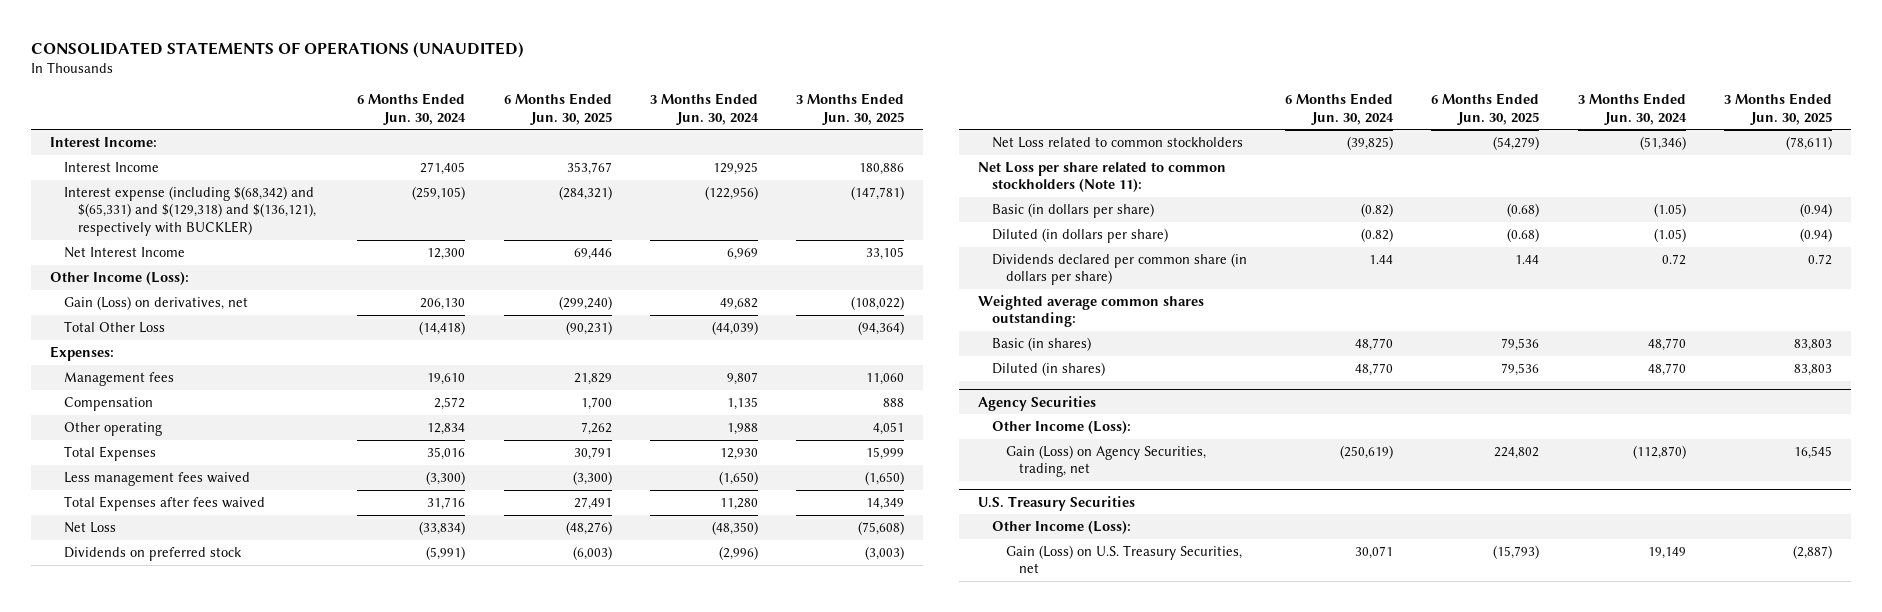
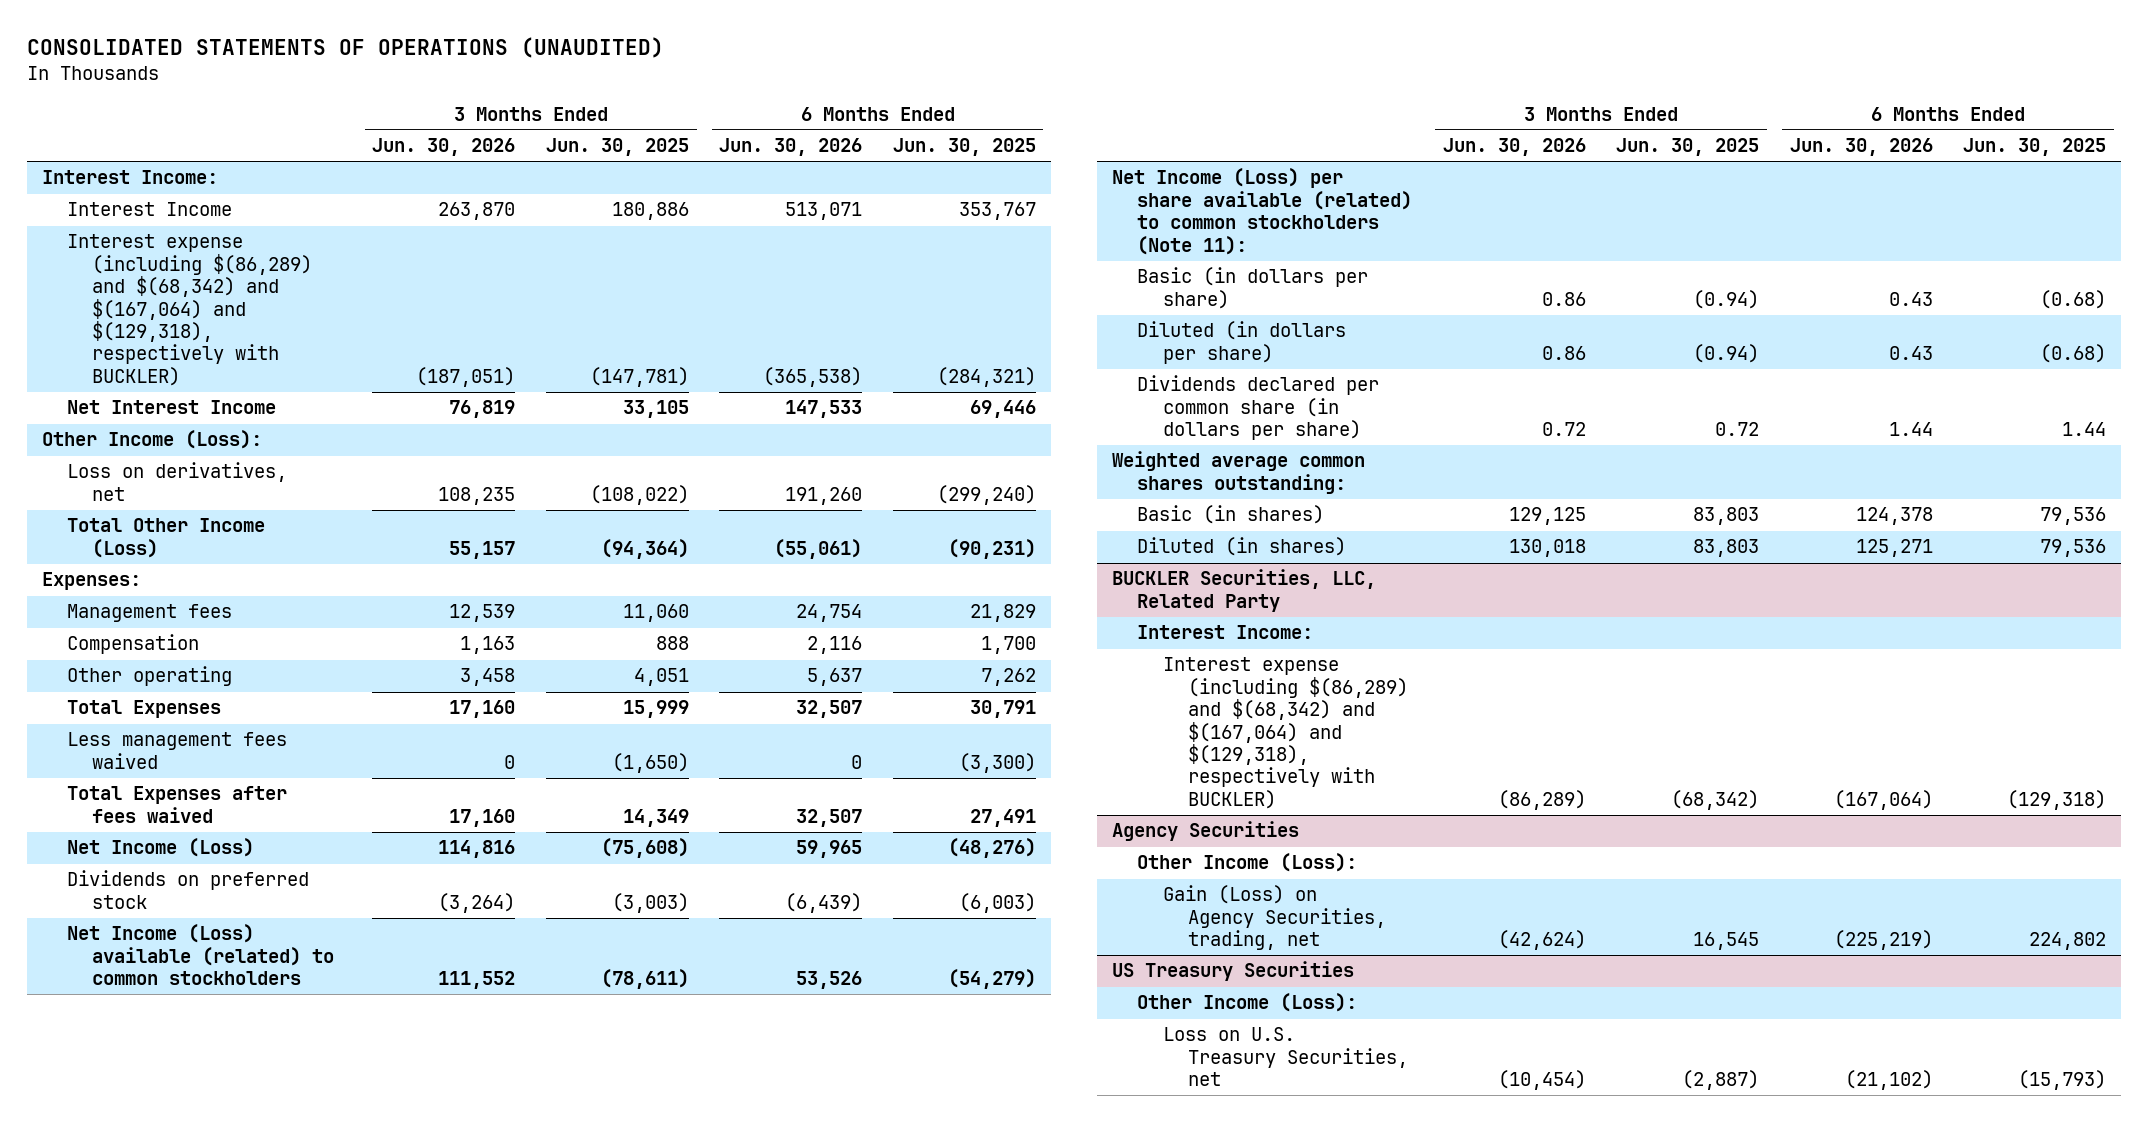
[357,93,467,125] 6 Months Ended Jun. 30, 2024 -> none
[649,93,759,125] 3 Months Ended Jun. 30, 2024 -> none
none -> [372,138,516,157] Jun. 30, 2026
none -> [719,138,863,157] Jun. 30, 2026
[64,185,316,236] Interest expense (including $(68,342) and $(65,331) and $(129,318) and $(136,121), respectively with BUCKLER) -> [67,234,313,386] Interest expense (including $(86,289) and $(68,342) and $(167,064) and $(129,318), respectively with BUCKLER)
[64,295,249,310] Gain (Loss) on derivatives, net -> [67,462,288,501] Loss on derivatives, net
[64,320,166,333] Total Other Loss -> [67,518,266,558] Total Other Income (Loss)
[64,521,117,533] Net Loss -> [67,838,255,858] Net Income (Loss)
[991,136,1243,148] Net Loss related to common stockholders -> [67,924,335,986] Net Income (Loss) available (related) to common stockholders
[978,161,1227,193] Net Loss per share related to common stockholders (Note 11): -> [1112,168,1413,255] Net Income (Loss) per share available (related) to common stockholders (Note 11):
none -> [1112,569,1377,612] BUCKLER Securities, LLC, Related Party
none -> [1137,625,1314,640] Interest Income:
none -> [1162,657,1408,809] Interest expense (including $(86,289) and $(68,342) and $(167,064) and $(129,318), respectively with BUCKLER)
[978,495,1136,511] U.S. Treasury Securities -> [1112,961,1355,982] US Treasury Securities
[1005,544,1242,574] Gain (Loss) on U.S. Treasury Securities, net -> [1162,1027,1408,1087] Loss on U.S. Treasury Securities, net

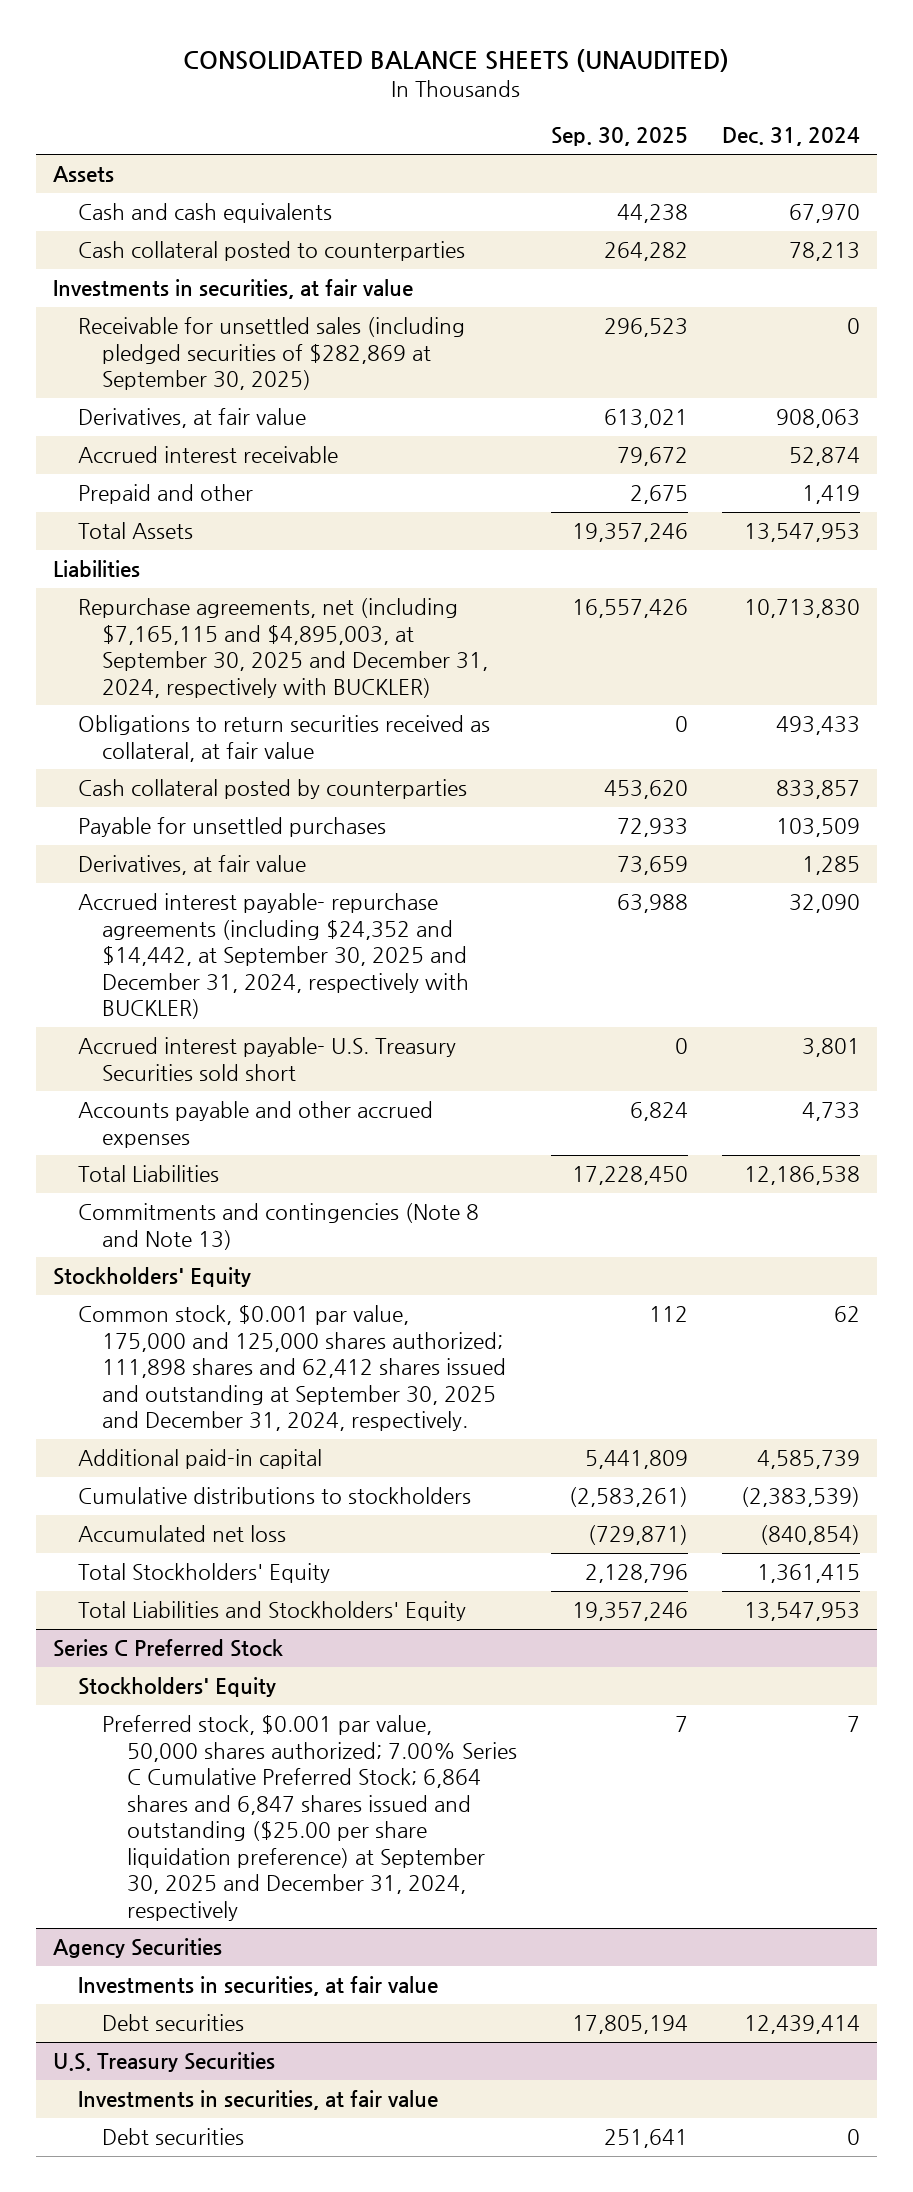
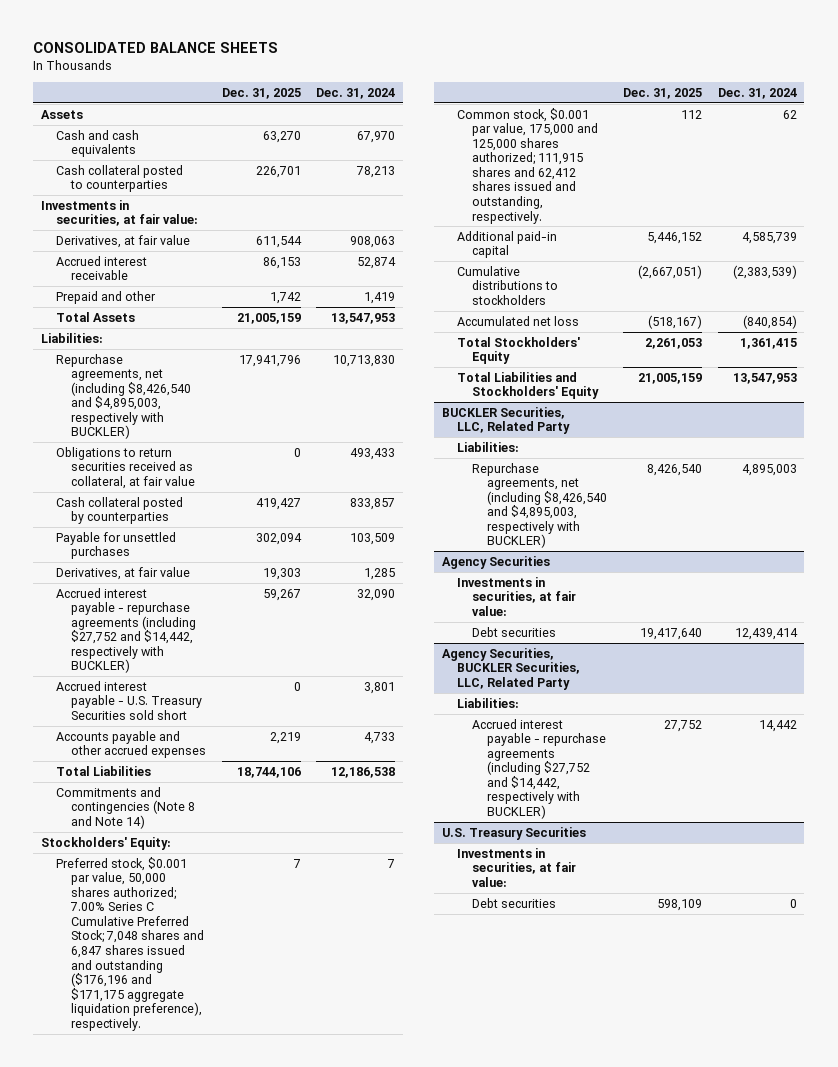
[183,48,730,72] CONSOLIDATED BALANCE SHEETS (UNAUDITED) -> [33,41,279,53] CONSOLIDATED BALANCE SHEETS
[551,127,689,147] Sep. 30, 2025 -> none
none -> [221,87,301,99] Dec. 31, 2025
[77,317,465,391] Receivable for unsettled sales (including pledged securities of $282,869 at September 30, 2025) -> none
[52,279,413,300] Investments in securities, at fair value -> [41,199,198,227] Investments in securities, at fair value:
[52,560,140,578] Liabilities -> [41,332,104,343] Liabilities:
[77,598,489,698] Repurchase agreements, net (including $7,165,115 and $4,895,003, at September 30, 2025 and December 31, 2024, respectively with BUCKLER) -> [55,353,191,440] Repurchase agreements, net (including $8,426,540 and $4,895,003, respectively with BUCKLER)
[77,893,470,1020] Accrued interest payable- repurchase agreements (including $24,352 and $14,442, at September 30, 2025 and December 31, 2024, respectively with BUCKLER) -> [55,587,196,674] Accrued interest payable - repurchase agreements (including $27,752 and $14,442, respectively with BUCKLER)
[77,1037,456,1081] Accrued interest payable- U.S. Treasury Securities sold short -> [55,680,202,720] Accrued interest payable - U.S. Treasury Securities sold short
[77,1203,479,1250] Commitments and contingencies (Note 8 and Note 13) -> [55,786,195,829] Commitments and contingencies (Note 8 and Note 14)
[52,1267,251,1288] Stockholders' Equity -> [41,836,172,850] Stockholders' Equity:
none -> [55,856,204,1031] Preferred stock, $0.001 par value, 50,000 shares authorized; 7.00% Series C Cumulative Preferred Stock; 7,048 shares and 6,847 shares issued and outstanding ($176,196 and $171,175 aggregate liquidation preference), respectively.
[77,1305,507,1432] Common stock, $0.001 par value, 175,000 and 125,000 shares authorized; 111,898 shares and 62,412 shares issued and outstanding at September 30, 2025 and December 31, 2024, respectively. -> [457,107,599,224] Common stock, $0.001 par value, 175,000 and 125,000 shares authorized; 111,915 shares and 62,412 shares issued and outstanding, respectively.
[52,1639,283,1658] Series C Preferred Stock -> none
[77,1677,276,1698] Stockholders' Equity -> none
[102,1715,518,1921] Preferred stock, $0.001 par value, 50,000 shares authorized; 7.00% Series C Cumulative Preferred Stock; 6,864 shares and 6,847 shares issued and outstanding ($25.00 per share liquidation preference) at September 30, 2025 and December 31, 2024, respectively -> none
none -> [442,406,571,435] BUCKLER Securities, LLC, Related Party
none -> [457,441,520,452] Liabilities:
none -> [472,462,607,549] Repurchase agreements, net (including $8,426,540 and $4,895,003, respectively with BUCKLER)
[77,1976,438,1997] Investments in securities, at fair value -> [457,576,577,616] Investments in securities, at fair value:
none -> [442,647,581,690] Agency Securities, BUCKLER Securities, LLC, Related Party
none -> [457,697,520,708] Liabilities:
none -> [472,718,606,819] Accrued interest payable - repurchase agreements (including $27,752 and $14,442, respectively with BUCKLER)
[77,2090,438,2111] Investments in securities, at fair value -> [457,847,577,887] Investments in securities, at fair value:

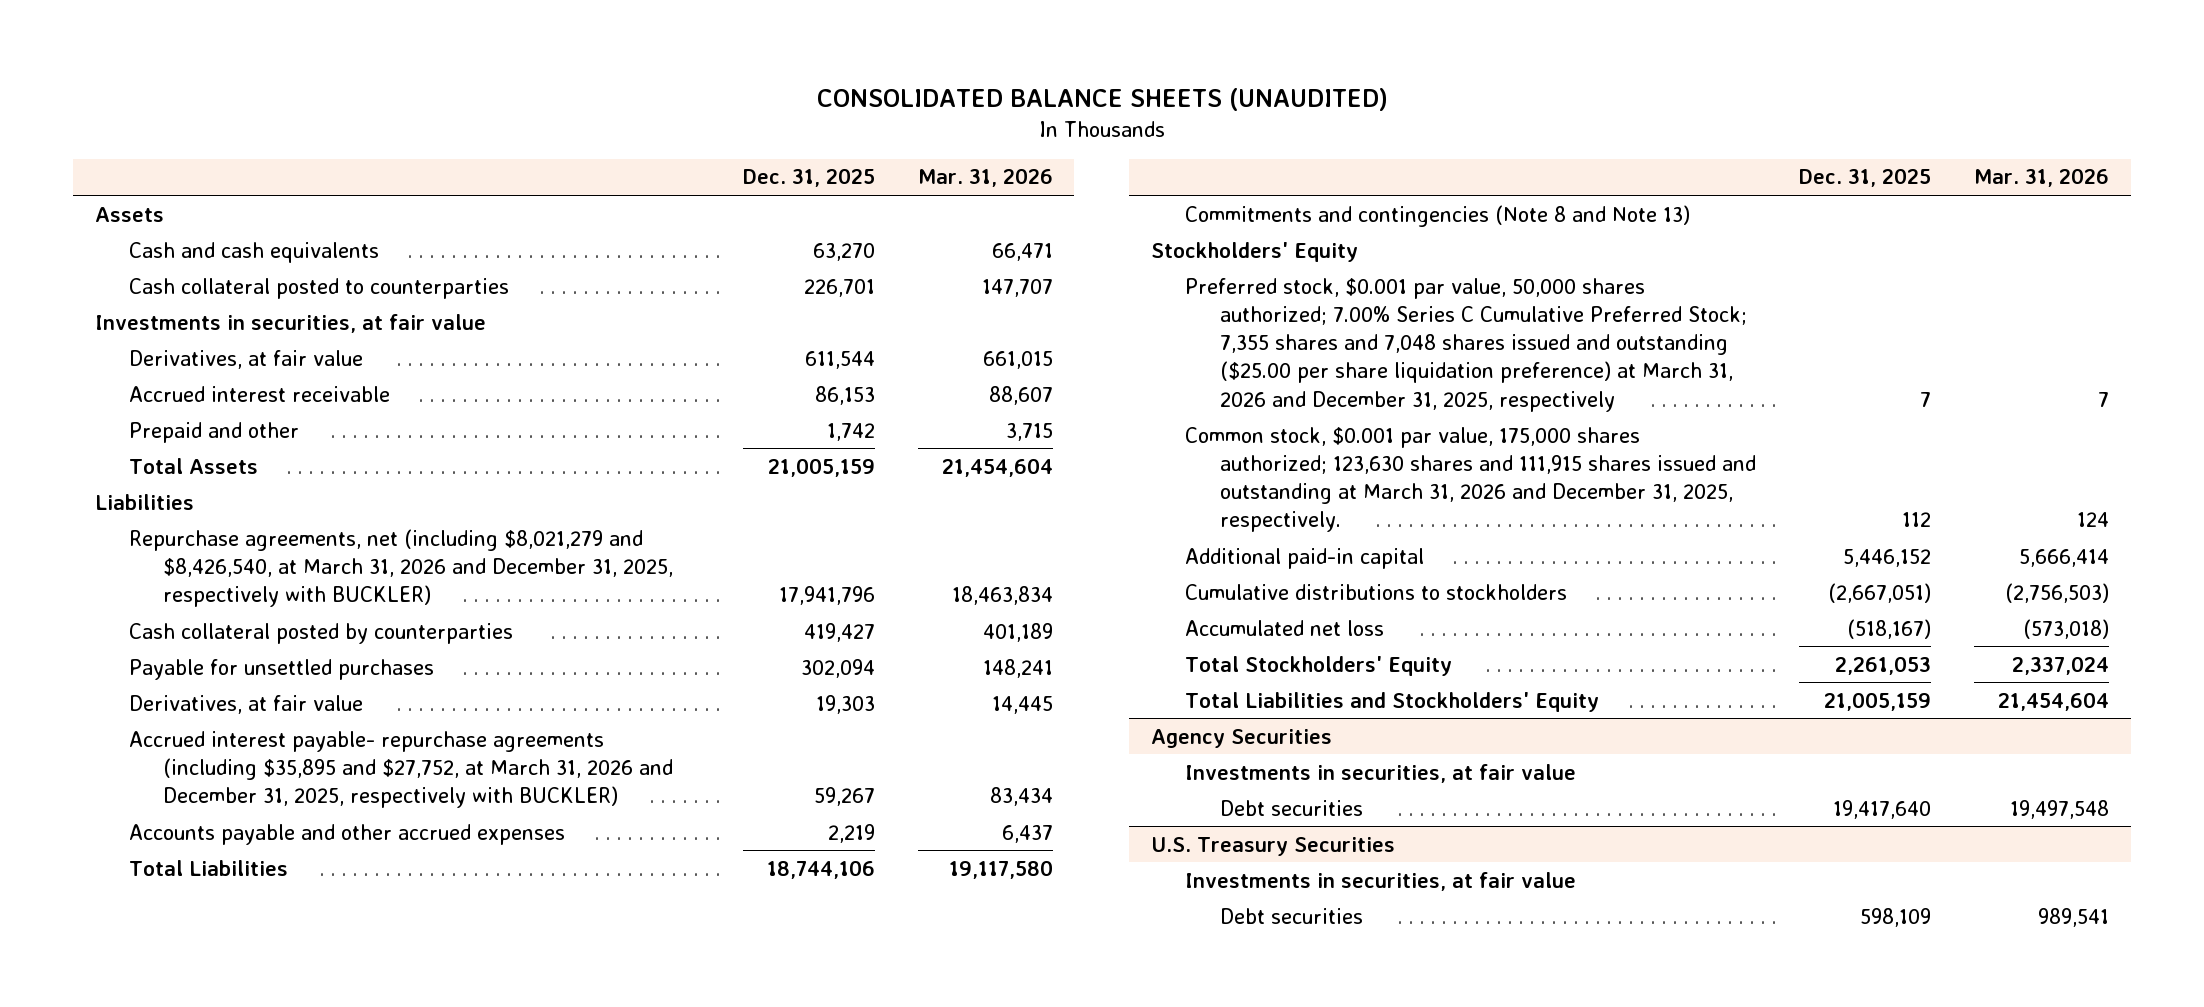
[33,41,279,53] CONSOLIDATED BALANCE SHEETS -> [816,88,1388,112] CONSOLIDATED BALANCE SHEETS (UNAUDITED)
[316,87,396,99] Dec. 31, 2024 -> none
none -> [917,168,1053,188] Mar. 31, 2026
[41,199,198,227] Investments in securities, at fair value: -> [94,313,486,333] Investments in securities, at fair value
[55,446,195,489] Obligations to return securities received as collateral, at fair value -> none
[41,332,104,343] Liabilities: -> [94,493,194,510] Liabilities
[55,353,191,440] Repurchase agreements, net (including $8,426,540 and $4,895,003, respectively with BUCKLER) -> [128,528,674,608] Repurchase agreements, net (including $8,021,279 and $8,426,540, at March 31, 2026 and December 31, 2025, respectively with BUCKLER)
[55,680,202,720] Accrued interest payable - U.S. Treasury Securities sold short -> none
[55,587,196,674] Accrued interest payable - repurchase agreements (including $27,752 and $14,442, respectively with BUCKLER) -> [128,730,674,809] Accrued interest payable- repurchase agreements (including $35,895 and $27,752, at March 31, 2026 and December 31, 2025, respectively with BUCKLER)
[55,786,195,829] Commitments and contingencies (Note 8 and Note 14) -> [1185,204,1691,227] Commitments and contingencies (Note 8 and Note 13)
[41,836,172,850] Stockholders' Equity: -> [1151,241,1359,262] Stockholders' Equity
[55,856,204,1031] Preferred stock, $0.001 par value, 50,000 shares authorized; 7.00% Series C Cumulative Preferred Stock; 7,048 shares and 6,847 shares issued and outstanding ($176,196 and $171,175 aggregate liquidation preference), respectively. -> [1185,277,1747,412] Preferred stock, $0.001 par value, 50,000 shares authorized; 7.00% Series C Cumulative Preferred Stock; 7,355 shares and 7,048 shares issued and outstanding ($25.00 per share liquidation preference) at March 31, 2026 and December 31, 2025, respectively
[457,107,599,224] Common stock, $0.001 par value, 175,000 and 125,000 shares authorized; 111,915 shares and 62,412 shares issued and outstanding, respectively. -> [1185,426,1756,533] Common stock, $0.001 par value, 175,000 shares authorized; 123,630 shares and 111,915 shares issued and outstanding at March 31, 2026 and December 31, 2025, respectively.
[442,406,571,435] BUCKLER Securities, LLC, Related Party -> none
[457,441,520,452] Liabilities: -> none
[472,462,607,549] Repurchase agreements, net (including $8,426,540 and $4,895,003, respectively with BUCKLER) -> none
[457,576,577,616] Investments in securities, at fair value: -> [1185,763,1577,783] Investments in securities, at fair value
[442,647,581,690] Agency Securities, BUCKLER Securities, LLC, Related Party -> none
[457,697,520,708] Liabilities: -> none
[472,718,606,819] Accrued interest payable - repurchase agreements (including $27,752 and $14,442, respectively with BUCKLER) -> none
[457,847,577,887] Investments in securities, at fair value: -> [1185,871,1577,891] Investments in securities, at fair value

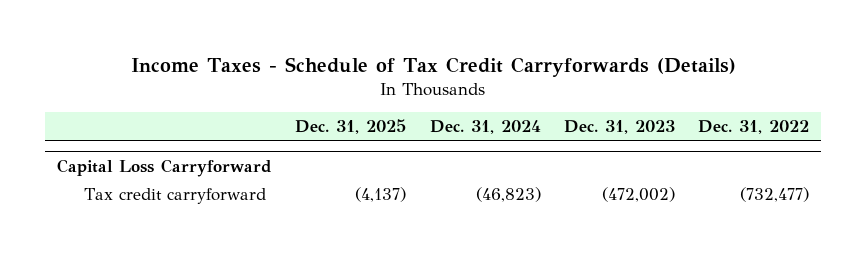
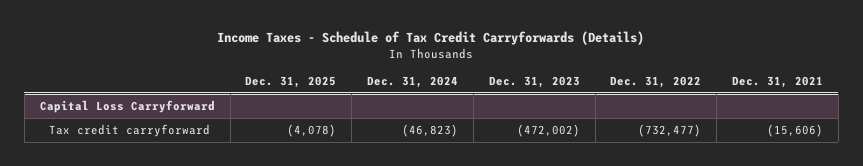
none -> [732,76,824,89] Dec. 31, 2021
[355,186,407,202] (4,137) -> [287,123,337,137] (4,078)

